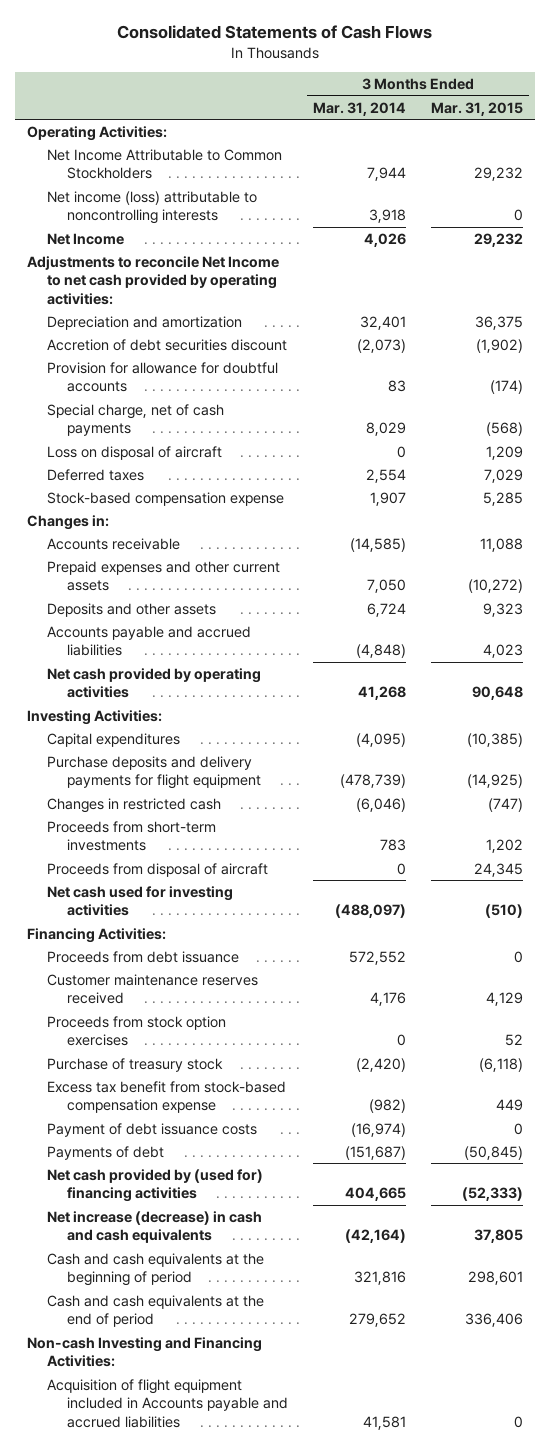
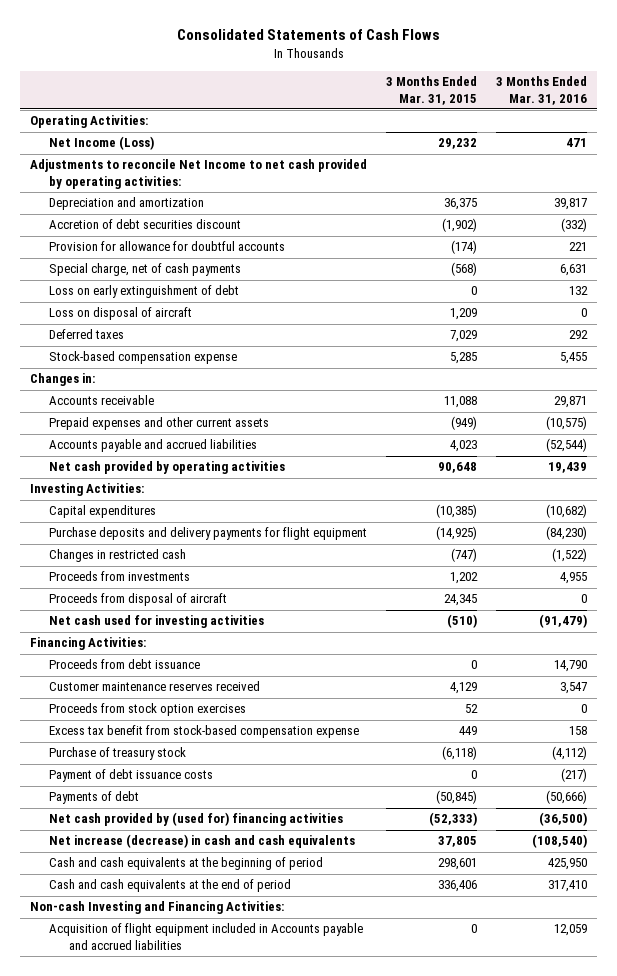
[312,101,406,116] Mar. 31, 2014 -> none
none -> [496,76,588,105] 3 Months Ended Mar. 31, 2016
[47,148,283,180] Net Income Attributable to Common Stockholders -> none
[47,190,258,225] Net income (loss) attributable to noncontrolling interests -> none
[47,232,125,245] Net Income -> [49,136,155,151] Net Income (Loss)
none -> [49,285,240,299] Loss on early extinguishment of debt
[47,602,217,617] Deposits and other assets -> none
[467,579,523,594] (10,272) -> [451,416,478,431] (949)
[47,820,217,852] Proceeds from short-term investments -> [49,571,191,582] Proceeds from investments
[47,1057,224,1072] Purchase of treasury stock -> [49,747,187,761] Purchase of treasury stock

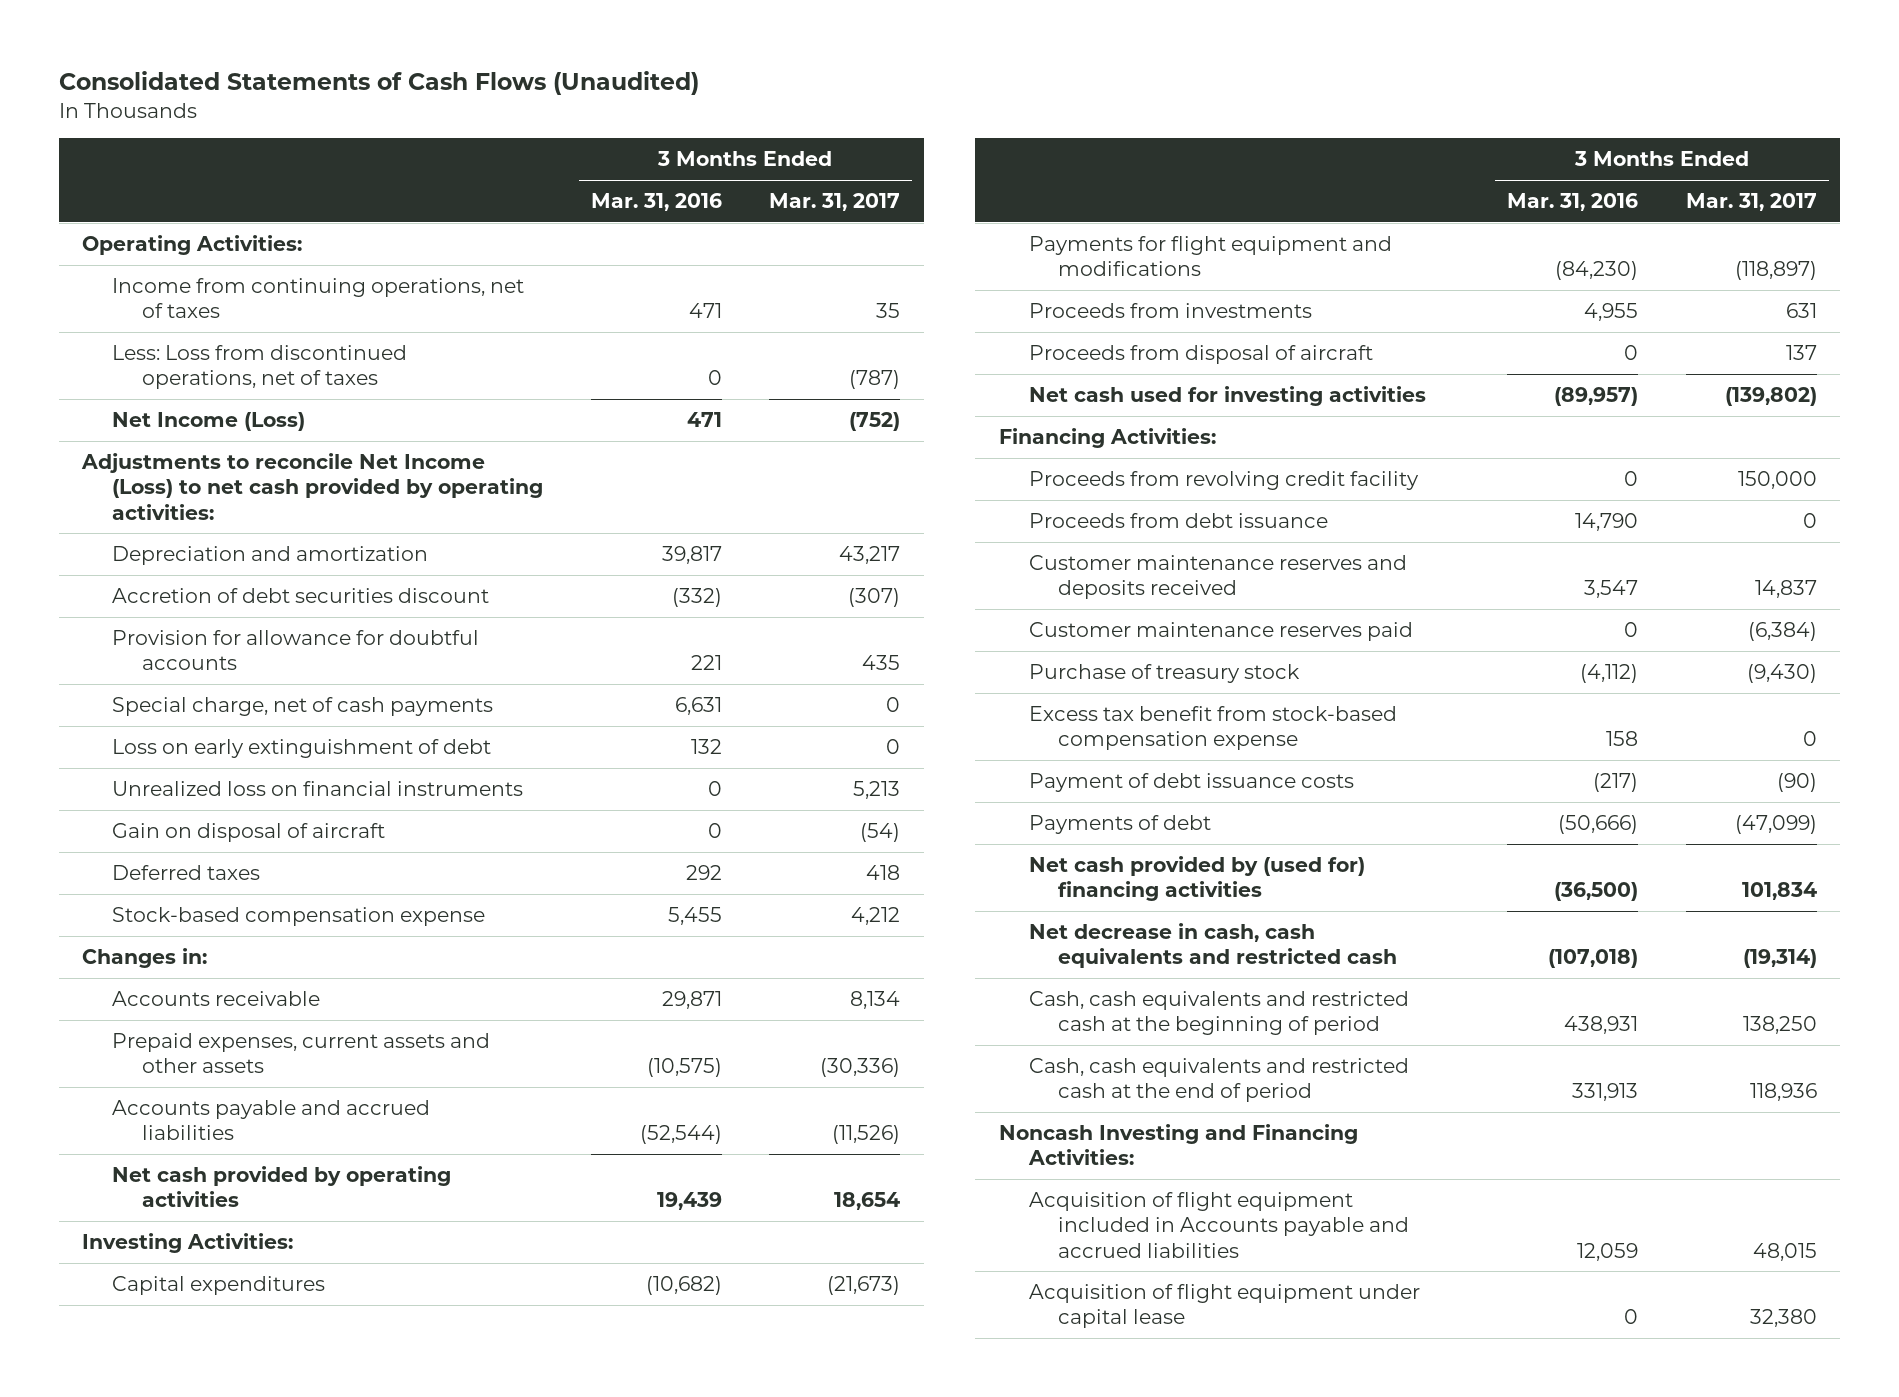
[176,29,440,41] Consolidated Statements of Cash Flows -> [58,71,699,96] Consolidated Statements of Cash Flows (Unaudited)
[386,76,478,105] 3 Months Ended Mar. 31, 2015 -> none
none -> [769,193,901,212] Mar. 31, 2017
none -> [112,278,525,319] Income from continuing operations, net of taxes
none -> [112,345,408,390] Less: Loss from discontinued operations, net of taxes
[29,159,367,189] Adjustments to reconcile Net Income to net cash provided by operating activities: -> [81,453,544,520] Adjustments to reconcile Net Income (Loss) to net cash provided by operating activities:
none -> [112,781,524,797] Unrealized loss on financial instruments
[49,307,193,321] Loss on disposal of aircraft -> [112,823,386,843] Gain on disposal of aircraft
[49,417,270,431] Prepaid expenses and other current assets -> [112,1033,491,1074] Prepaid expenses, current assets and other assets
[49,549,187,563] Changes in restricted cash -> none
[49,527,368,541] Purchase deposits and delivery payments for flight equipment -> [1028,236,1392,277] Payments for flight equipment and modifications
[539,614,588,629] (91,479) -> [1554,387,1639,407] (89,957)
none -> [1028,471,1419,491] Proceeds from revolving credit facility
[49,703,247,717] Proceeds from stock option exercises -> none
[49,681,261,692] Customer maintenance reserves received -> [1028,555,1407,600] Customer maintenance reserves and deposits received
none -> [1028,622,1413,642] Customer maintenance reserves paid
[49,725,360,739] Excess tax benefit from stock-based compensation expense -> [1028,706,1397,751] Excess tax benefit from stock-based compensation expense
[49,834,356,849] Net increase (decrease) in cash and cash equivalents -> [1028,923,1398,969] Net decrease in cash, cash equivalents and restricted cash
[532,834,588,849] (108,540) -> [1548,949,1639,969] (107,018)
[49,857,324,871] Cash and cash equivalents at the beginning of period -> [1028,991,1409,1036] Cash, cash equivalents and restricted cash at the beginning of period
[548,858,588,871] 425,950 -> [1564,1016,1639,1035] 438,931
[49,879,292,893] Cash and cash equivalents at the end of period -> [1028,1058,1409,1103] Cash, cash equivalents and restricted cash at the end of period
[548,880,588,893] 317,410 -> [1572,1083,1639,1102] 331,913
[29,901,284,915] Non-cash Investing and Financing Activities: -> [998,1124,1358,1166] Noncash Investing and Financing Activities:
none -> [1028,1284,1420,1329] Acquisition of flight equipment under capital lease

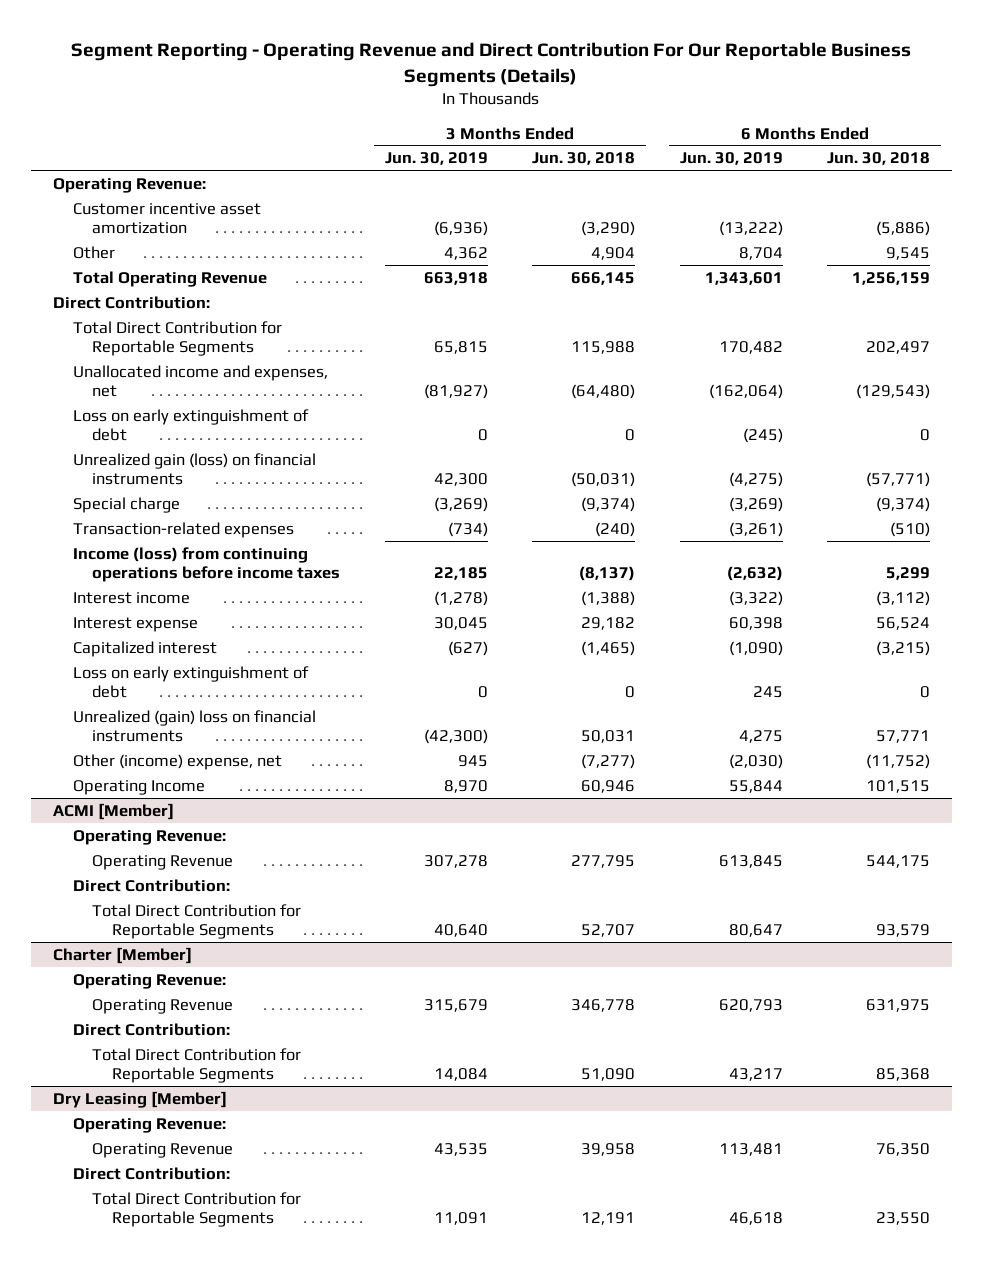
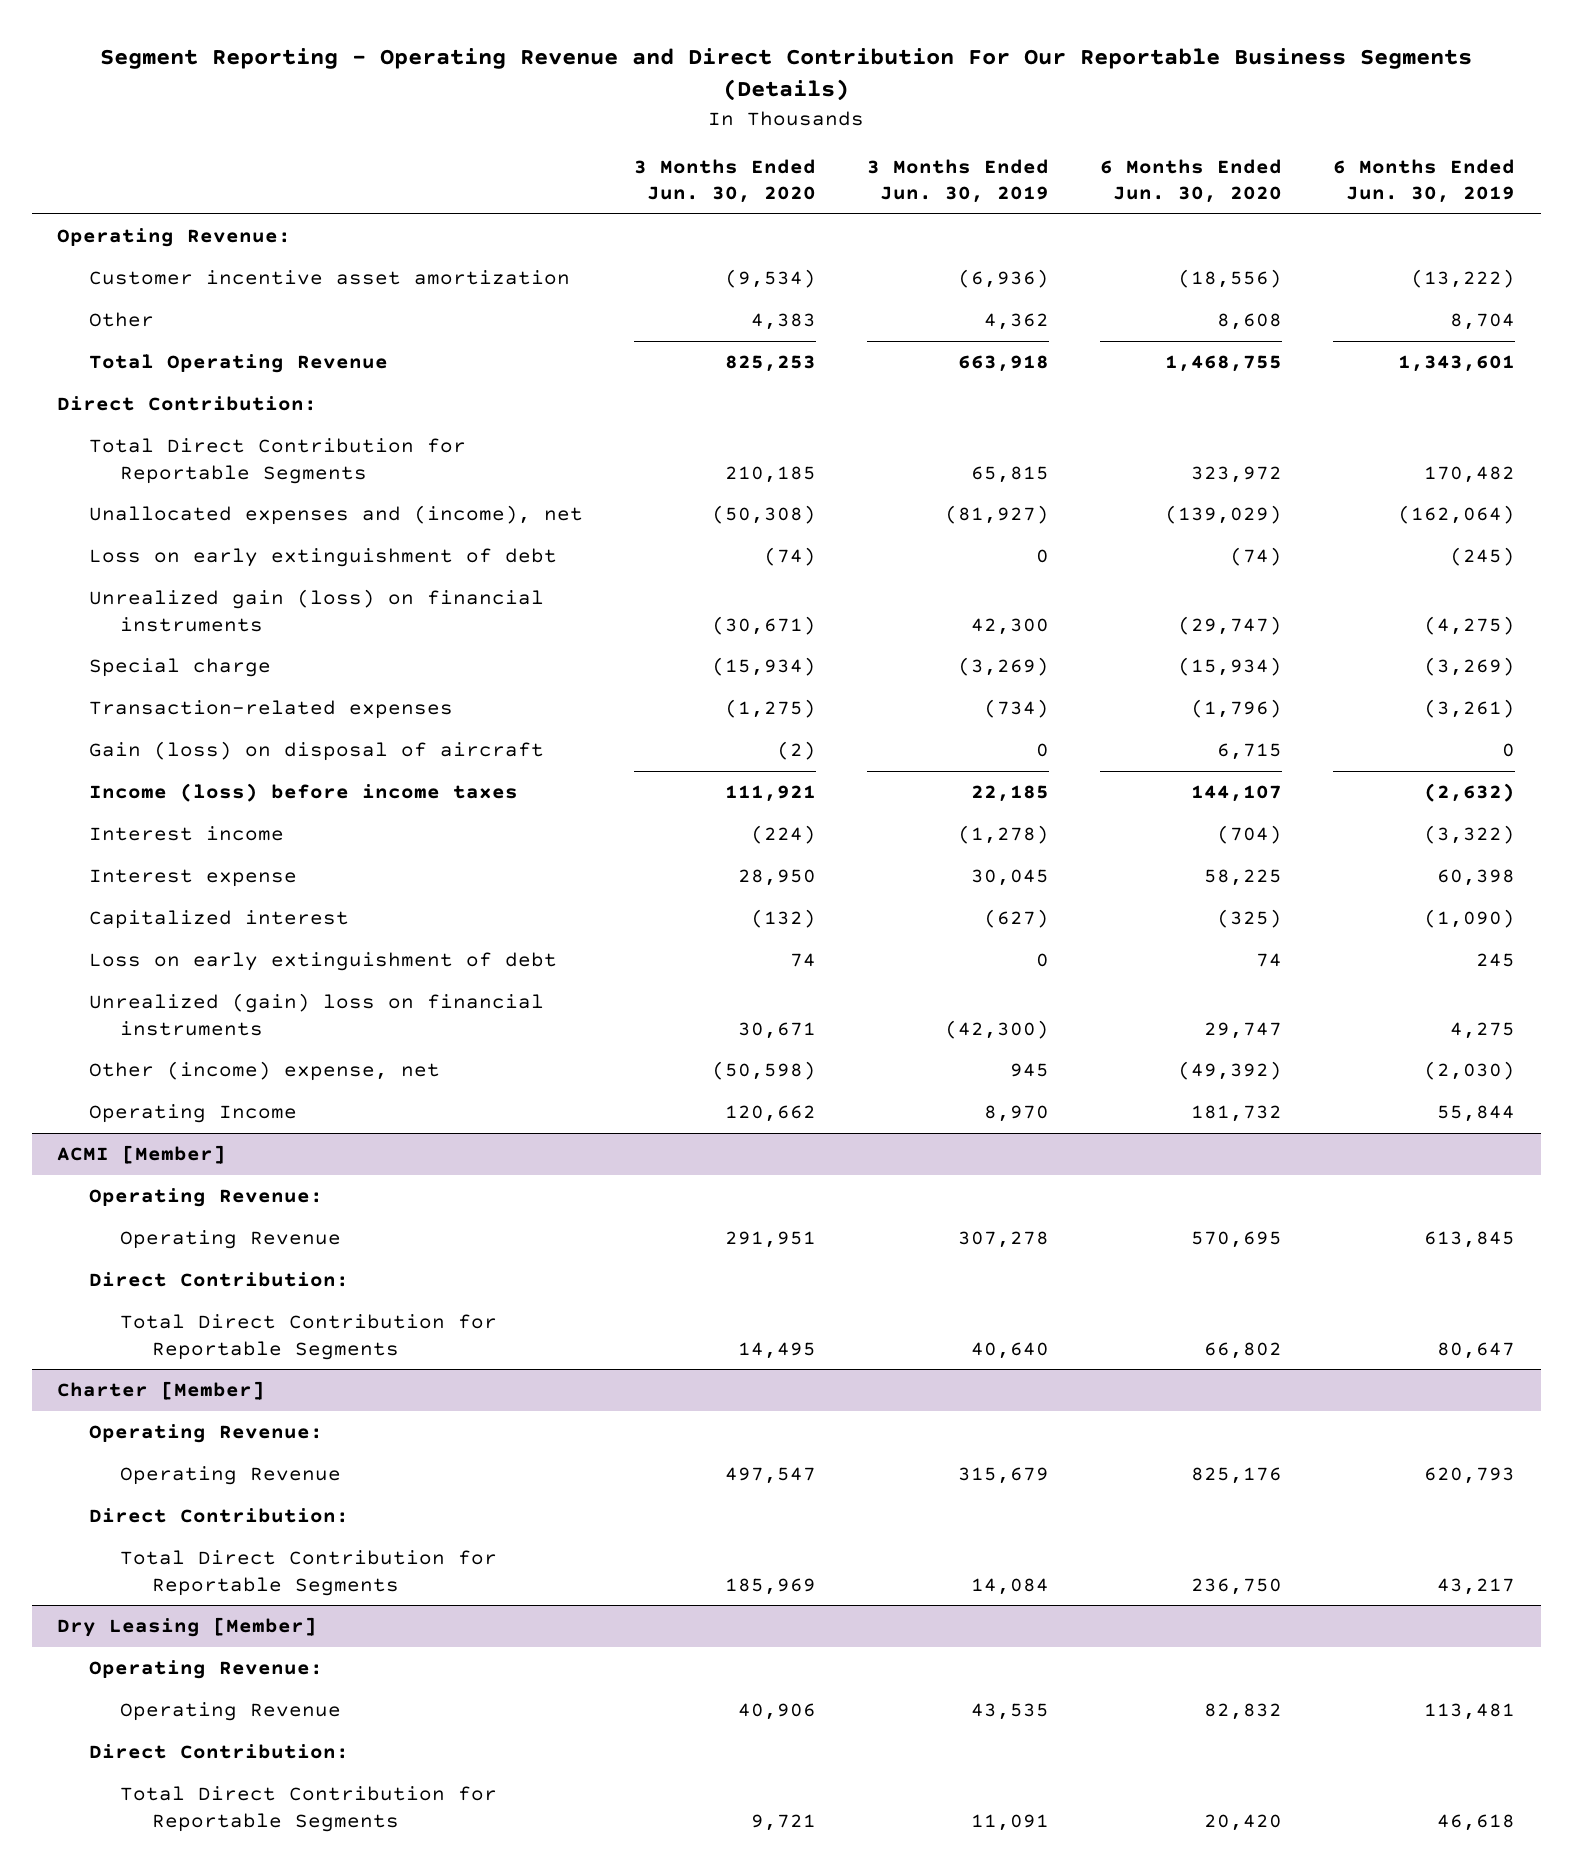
[532,152,636,166] Jun. 30, 2018 -> none
[827,152,931,166] Jun. 30, 2018 -> none
none -> [633,158,816,204] 3 Months Ended Jun. 30, 2020
none -> [1099,158,1282,204] 6 Months Ended Jun. 30, 2020
[72,364,328,398] Unallocated income and expenses, net -> [88,505,583,526] Unallocated expenses and (income), net
none -> [88,741,544,762] Gain (loss) on disposal of aircraft
[72,546,341,583] Income (loss) from continuing operations before income taxes -> [88,783,518,803] Income (loss) before income taxes

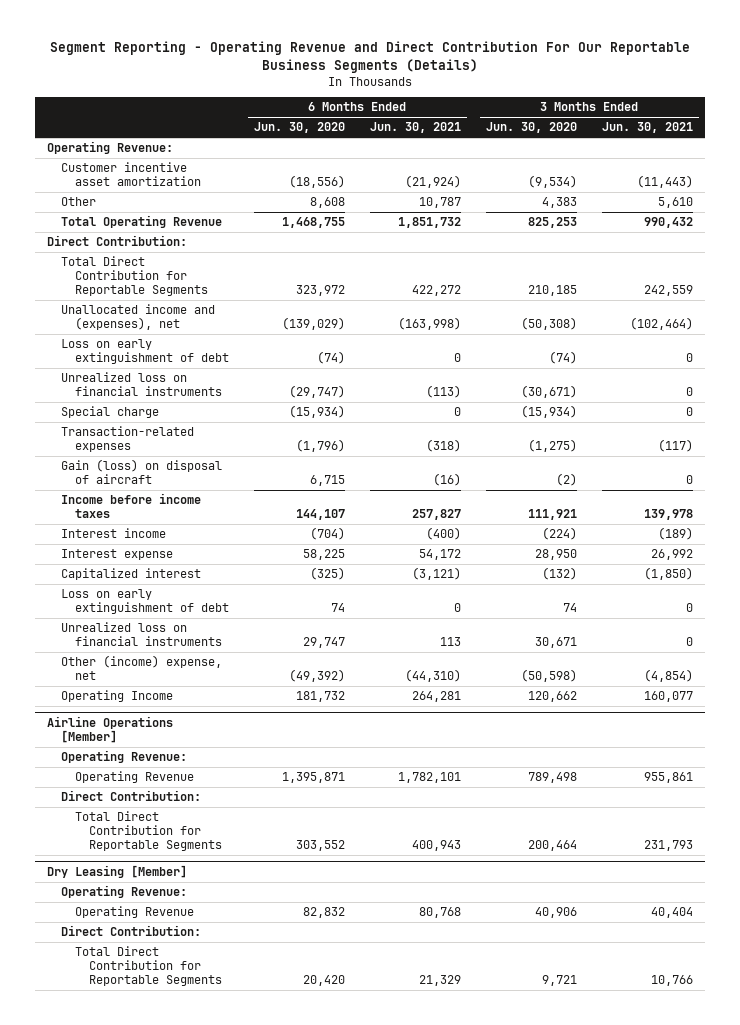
[866,158,1049,204] 3 Months Ended Jun. 30, 2019 -> none
[1332,158,1515,204] 6 Months Ended Jun. 30, 2019 -> none
none -> [369,122,461,134] Jun. 30, 2021
none -> [601,122,693,134] Jun. 30, 2021
[88,505,583,526] Unallocated expenses and (income), net -> [61,304,216,331] Unallocated income and (expenses), net
[88,589,544,632] Unrealized gain (loss) on financial instruments -> [61,372,223,397] Unrealized loss on financial instruments
[88,783,518,803] Income (loss) before income taxes -> [61,493,202,519] Income before income taxes
[88,993,544,1036] Unrealized (gain) loss on financial instruments -> [61,622,223,647] Unrealized loss on financial instruments
[57,1145,227,1165] ACMI [Member] -> none
[88,1188,323,1208] Operating Revenue: -> none
[120,1230,342,1250] Operating Revenue -> none
[88,1272,349,1288] Direct Contribution: -> none
[120,1314,498,1360] Total Direct Contribution for Reportable Segments -> none
[57,1381,266,1401] Charter [Member] -> none
none -> [47,716,174,743] Airline Operations [Member]
[724,1467,816,1485] 497,547 -> [527,772,577,784] 789,498
[1190,1467,1282,1485] 825,176 -> [282,772,346,784] 1,395,871
[724,1577,816,1595] 185,969 -> [527,839,577,851] 200,464
[1190,1577,1282,1595] 236,750 -> [296,839,346,851] 303,552

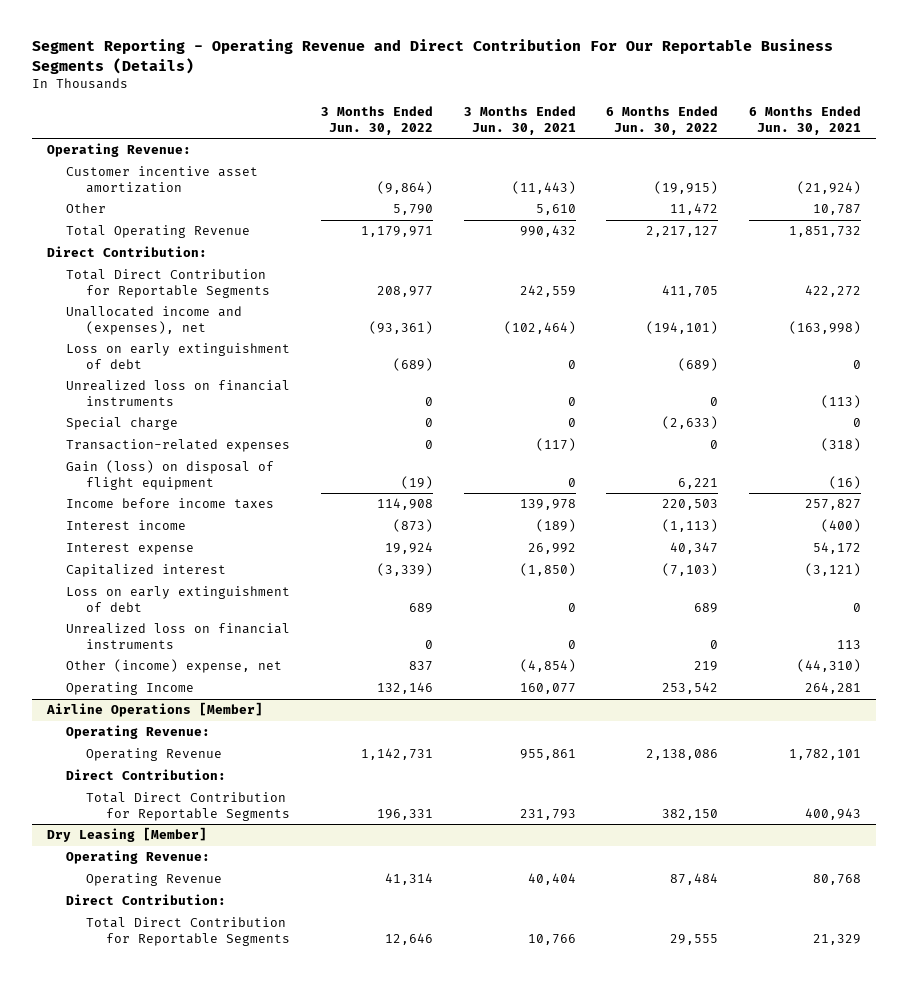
[254,122,346,134] Jun. 30, 2020 -> none
[485,122,577,134] Jun. 30, 2020 -> none
none -> [320,106,433,135] 3 Months Ended Jun. 30, 2022
none -> [606,106,719,135] 6 Months Ended Jun. 30, 2022
[61,459,223,485] Gain (loss) on disposal of aircraft -> [66,460,275,490] Gain (loss) on disposal of flight equipment

